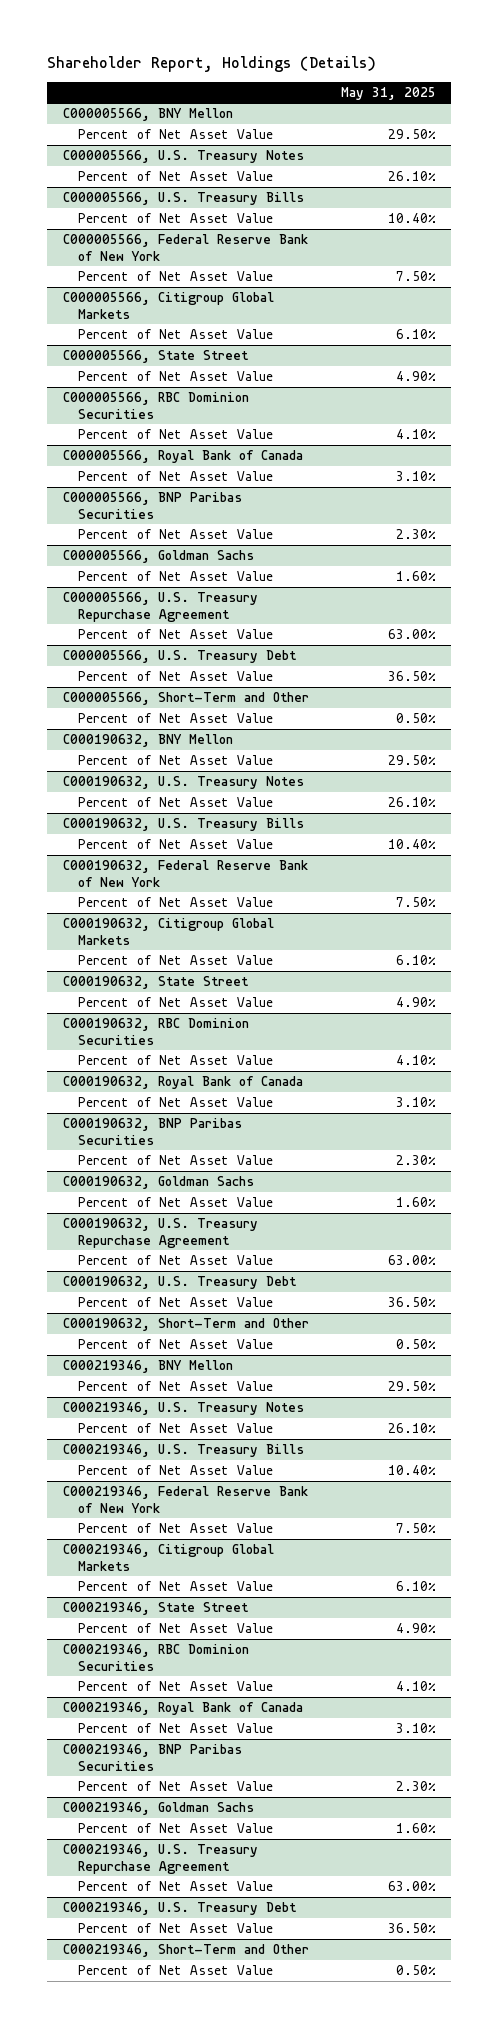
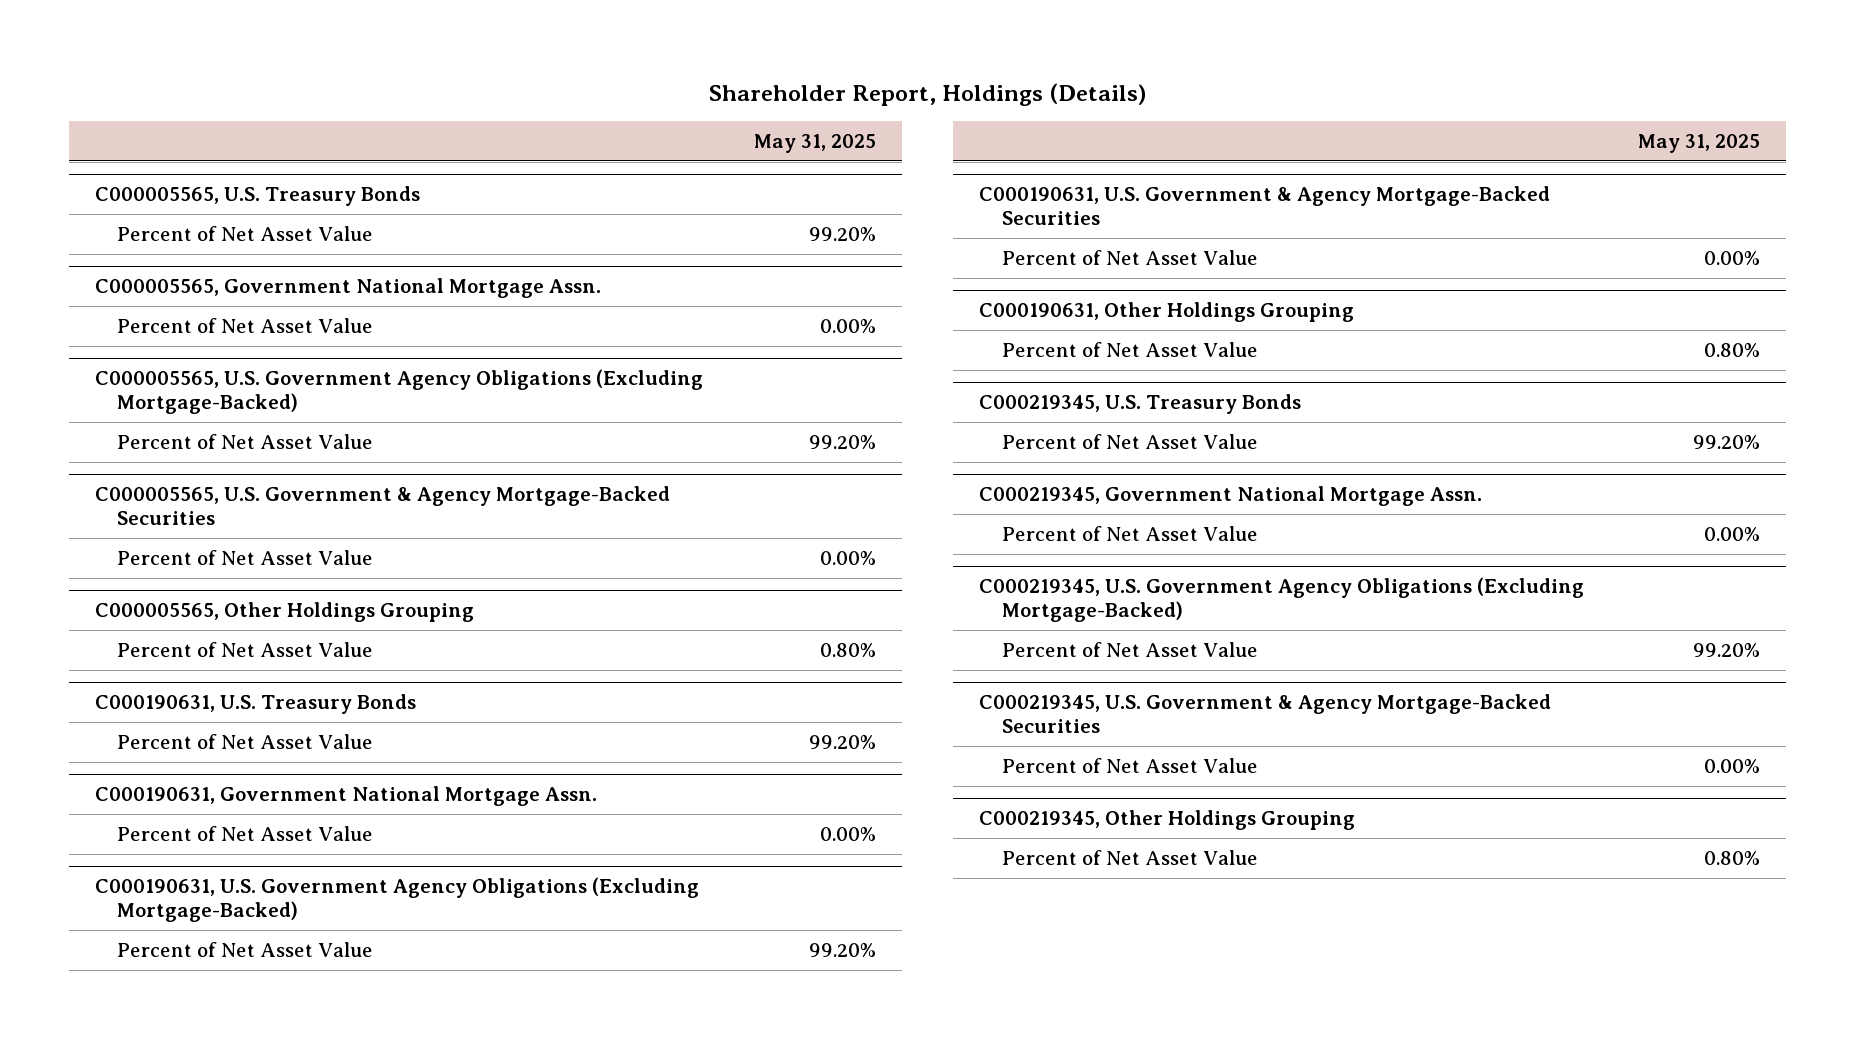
[62,107,233,121] C000005566, BNY Mellon -> none
[62,149,304,163] C000005566, U.S. Treasury Notes -> none
[62,191,304,205] C000005566, U.S. Treasury Bills -> none
[62,233,308,261] C000005566, Federal Reserve Bank of New York -> none
[62,291,274,319] C000005566, Citigroup Global Markets -> none
[62,349,249,363] C000005566, State Street -> none
[62,391,249,419] C000005566, RBC Dominion Securities -> none
[62,449,303,463] C000005566, Royal Bank of Canada -> none
[62,491,242,519] C000005566, BNP Paribas Securities -> none
[62,549,254,563] C000005566, Goldman Sachs -> none
[62,591,258,622] C000005566, U.S. Treasury Repurchase Agreement -> none
[62,649,297,663] C000005566, U.S. Treasury Debt -> none
[62,691,309,705] C000005566, Short-Term and Other -> none
[62,733,233,747] C000190632, BNY Mellon -> none
[62,775,304,789] C000190632, U.S. Treasury Notes -> none
[62,817,304,831] C000190632, U.S. Treasury Bills -> none
[78,838,274,849] Percent of Net Asset Value -> none
[62,859,308,887] C000190632, Federal Reserve Bank of New York -> none
[78,896,274,907] Percent of Net Asset Value -> none
[62,917,274,945] C000190632, Citigroup Global Markets -> none
[78,954,274,965] Percent of Net Asset Value -> none
[62,975,249,989] C000190632, State Street -> none
[78,996,274,1007] Percent of Net Asset Value -> none
[62,1017,249,1045] C000190632, RBC Dominion Securities -> none
[78,1054,274,1065] Percent of Net Asset Value -> none
[62,1075,303,1089] C000190632, Royal Bank of Canada -> none
[78,1096,274,1107] Percent of Net Asset Value -> none
[62,1117,242,1145] C000190632, BNP Paribas Securities -> none
[78,1154,274,1165] Percent of Net Asset Value -> none
[62,1175,254,1189] C000190632, Goldman Sachs -> none
[78,1196,274,1207] Percent of Net Asset Value -> none
[62,1217,258,1248] C000190632, U.S. Treasury Repurchase Agreement -> none
[78,1254,274,1265] Percent of Net Asset Value -> none
[62,1275,297,1289] C000190632, U.S. Treasury Debt -> none
[78,1296,274,1307] Percent of Net Asset Value -> none
[62,1317,309,1331] C000190632, Short-Term and Other -> none
[78,1338,274,1349] Percent of Net Asset Value -> none
[62,1359,233,1373] C000219346, BNY Mellon -> none
[78,1380,274,1391] Percent of Net Asset Value -> none
[62,1401,304,1415] C000219346, U.S. Treasury Notes -> none
[78,1422,274,1433] Percent of Net Asset Value -> none
[62,1443,304,1457] C000219346, U.S. Treasury Bills -> none
[78,1464,274,1475] Percent of Net Asset Value -> none
[62,1485,308,1513] C000219346, Federal Reserve Bank of New York -> none
[78,1522,274,1533] Percent of Net Asset Value -> none
[62,1543,274,1571] C000219346, Citigroup Global Markets -> none
[78,1580,274,1591] Percent of Net Asset Value -> none
[62,1601,249,1615] C000219346, State Street -> none
[78,1622,274,1633] Percent of Net Asset Value -> none
[62,1643,249,1671] C000219346, RBC Dominion Securities -> none
[78,1680,274,1691] Percent of Net Asset Value -> none
[62,1701,303,1715] C000219346, Royal Bank of Canada -> none
[78,1722,274,1733] Percent of Net Asset Value -> none
[62,1743,242,1771] C000219346, BNP Paribas Securities -> none
[78,1780,274,1791] Percent of Net Asset Value -> none
[62,1801,254,1815] C000219346, Goldman Sachs -> none
[78,1822,274,1833] Percent of Net Asset Value -> none
[62,1843,258,1874] C000219346, U.S. Treasury Repurchase Agreement -> none
[78,1880,274,1891] Percent of Net Asset Value -> none
[62,1901,297,1915] C000219346, U.S. Treasury Debt -> none
[78,1922,274,1933] Percent of Net Asset Value -> none
[62,1943,309,1957] C000219346, Short-Term and Other -> none
[78,1964,274,1975] Percent of Net Asset Value -> none
none -> [94,186,420,207] C000005565, U.S. Treasury Bonds
[387,128,436,139] 29.50% -> [809,227,877,242] 99.20%
none -> [94,278,601,299] C000005565, Government National Mortgage Assn.
[387,170,436,181] 26.10% -> [820,319,877,334] 0.00%
none -> [94,369,703,415] C000005565, U.S. Government Agency Obligations (Excluding Mortgage-Backed)
[387,212,436,223] 10.40% -> [809,435,877,450] 99.20%
none -> [94,486,670,526] C000005565, U.S. Government & Agency Mortgage-Backed Securities
[395,270,436,281] 7.50% -> [820,551,877,566] 0.00%
none -> [94,602,474,623] C000005565, Other Holdings Grouping
[395,328,436,339] 6.10% -> [820,643,877,658] 0.80%
none -> [94,694,416,715] C000190631, U.S. Treasury Bonds
[395,370,436,381] 4.90% -> [809,735,877,750] 99.20%
none -> [94,786,597,807] C000190631, Government National Mortgage Assn.
[395,428,436,439] 4.10% -> [820,827,877,842] 0.00%
none -> [94,877,699,923] C000190631, U.S. Government Agency Obligations (Excluding Mortgage-Backed)
[395,470,436,481] 3.10% -> [809,943,877,958] 99.20%
none -> [978,186,1550,226] C000190631, U.S. Government & Agency Mortgage-Backed Securities
[395,528,436,539] 2.30% -> [1704,251,1761,266] 0.00%
none -> [978,302,1354,323] C000190631, Other Holdings Grouping
[395,570,436,581] 1.60% -> [1704,343,1761,358] 0.80%
none -> [978,394,1301,415] C000219345, U.S. Treasury Bonds
[387,628,436,639] 63.00% -> [1693,435,1761,450] 99.20%
none -> [978,486,1482,507] C000219345, Government National Mortgage Assn.
[387,670,436,681] 36.50% -> [1704,527,1761,542] 0.00%
none -> [978,577,1584,623] C000219345, U.S. Government Agency Obligations (Excluding Mortgage-Backed)
[395,712,436,723] 0.50% -> [1693,643,1761,658] 99.20%
none -> [978,694,1551,734] C000219345, U.S. Government & Agency Mortgage-Backed Securities
[387,754,436,765] 29.50% -> [1704,759,1761,774] 0.00%
none -> [978,810,1355,831] C000219345, Other Holdings Grouping
[387,796,436,807] 26.10% -> [1704,851,1761,866] 0.80%

